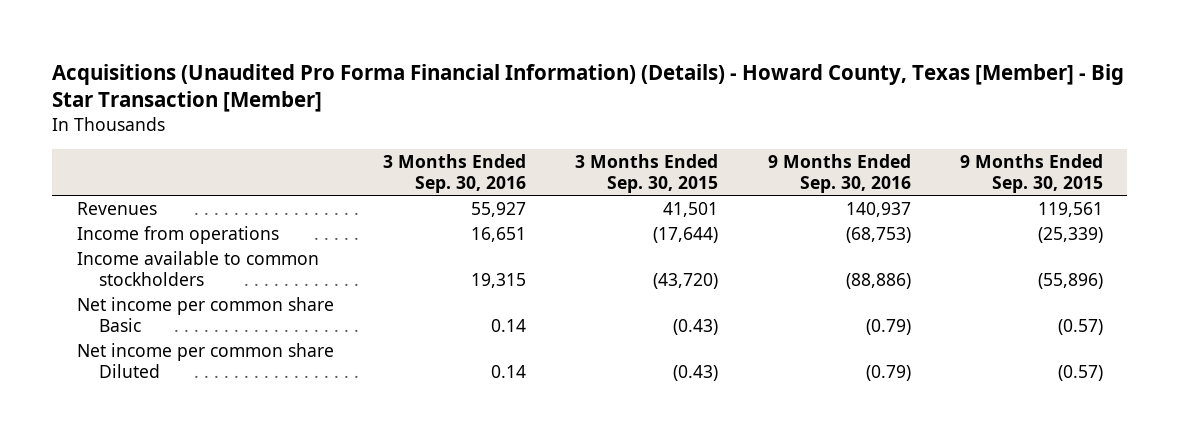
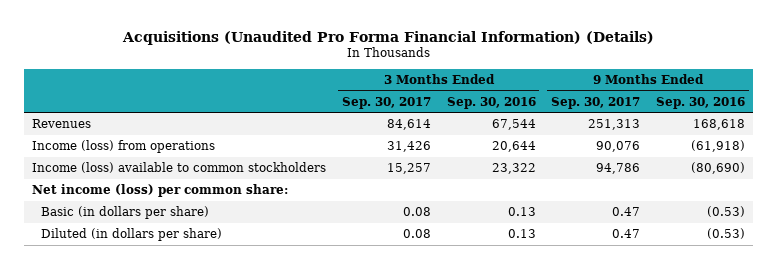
[52,63,1125,113] Acquisitions (Unaudited Pro Forma Financial Information) (Details) - Howard County, Texas [Member] - Big Star Transaction [Member] -> [121,30,654,45] Acquisitions (Unaudited Pro Forma Financial Information) (Details)
[575,154,719,193] 3 Months Ended Sep. 30, 2015 -> none
[959,154,1103,193] 9 Months Ended Sep. 30, 2015 -> none
none -> [341,96,431,109] Sep. 30, 2017
none -> [551,96,641,109] Sep. 30, 2017
[471,202,527,218] 55,927 -> [491,119,536,131] 67,544
[845,202,911,218] 140,937 -> [693,119,746,131] 168,618
[77,226,280,245] Income from operations -> [31,140,215,154] Income (loss) from operations
[471,227,527,243] 16,651 -> [491,141,536,153] 20,644
[845,227,911,244] (68,753) -> [691,140,746,153] (61,918)
[77,251,320,286] Income available to common stockholders -> [31,162,326,174] Income (loss) available to common stockholders
[471,272,527,288] 19,315 -> [491,163,536,175] 23,322
[845,272,911,289] (88,886) -> [691,162,746,175] (80,690)
none -> [31,184,288,198] Net income (loss) per common share:
[77,297,335,332] Net income per common share Basic -> [41,206,210,220] Basic (in dollars per share)
[491,318,527,332] 0.14 -> [507,207,536,217] 0.13
[865,318,911,335] (0.79) -> [707,206,746,218] (0.53)
[77,343,335,378] Net income per common share Diluted -> [41,228,223,242] Diluted (in dollars per share)
[491,364,527,378] 0.14 -> [507,229,536,239] 0.13
[865,364,911,381] (0.79) -> [707,228,746,240] (0.53)

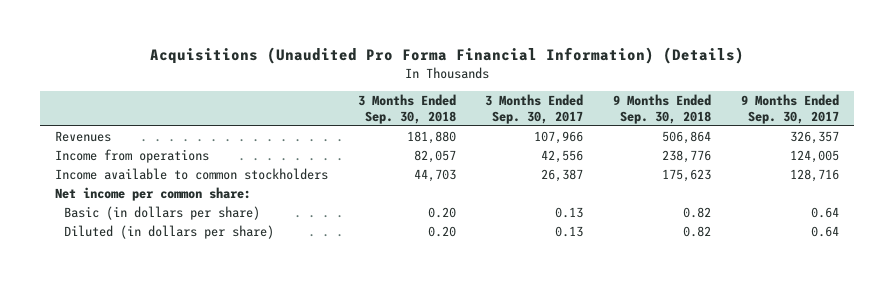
[446,96,536,109] Sep. 30, 2016 -> none
[656,96,746,109] Sep. 30, 2016 -> none
none -> [357,93,456,124] 3 Months Ended Sep. 30, 2018
none -> [613,93,712,124] 9 Months Ended Sep. 30, 2018
[386,119,431,131] 84,614 -> [534,131,584,145] 107,966
[588,119,641,131] 251,313 -> [789,131,839,145] 326,357
[31,140,215,154] Income (loss) from operations -> [55,149,210,164] Income from operations
[386,141,431,153] 31,426 -> [541,150,584,164] 42,556
[596,141,641,153] 90,076 -> [789,150,839,164] 124,005
[31,162,326,174] Income (loss) available to common stockholders -> [55,168,329,181] Income available to common stockholders
[386,163,431,175] 15,257 -> [541,169,584,183] 26,387
[596,163,641,175] 94,786 -> [789,169,839,183] 128,716
[31,184,288,198] Net income (loss) per common share: -> [55,187,252,202] Net income per common share:
[402,207,431,217] 0.08 -> [555,207,584,219] 0.13
[612,207,641,217] 0.47 -> [810,207,839,219] 0.64
[402,229,431,239] 0.08 -> [555,226,584,238] 0.13
[612,229,641,239] 0.47 -> [810,226,839,238] 0.64

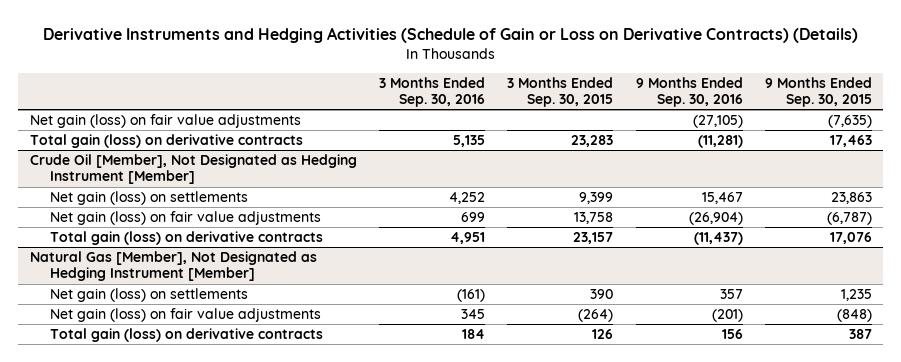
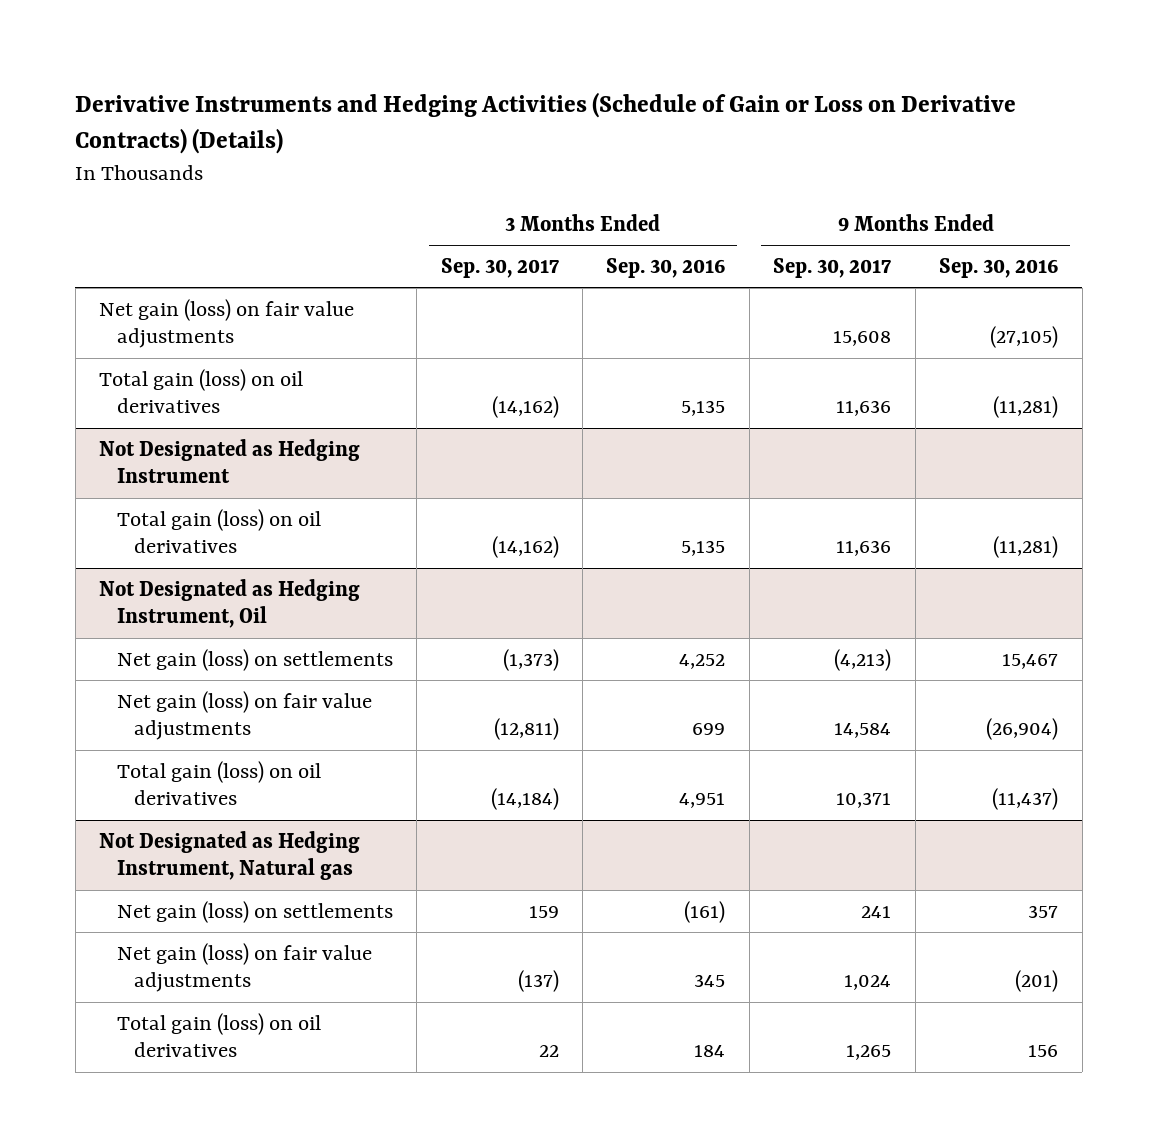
[507,76,614,108] 3 Months Ended Sep. 30, 2015 -> none
[764,76,872,108] 9 Months Ended Sep. 30, 2015 -> none
none -> [440,257,559,278] Sep. 30, 2017
none -> [773,257,892,278] Sep. 30, 2017
[29,133,303,148] Total gain (loss) on derivative contracts -> [99,368,304,414] Total gain (loss) on oil derivatives
none -> [99,438,361,484] Not Designated as Hedging Instrument
none -> [116,508,321,554] Total gain (loss) on oil derivatives
[29,153,357,185] Crude Oil [Member], Not Designated as Hedging Instrument [Member] -> [99,578,361,629] Not Designated as Hedging Instrument, Oil
[49,230,323,245] Total gain (loss) on derivative contracts -> [116,760,321,806] Total gain (loss) on oil derivatives
[29,250,317,282] Natural Gas [Member], Not Designated as Hedging Instrument [Member] -> [99,830,361,881] Not Designated as Hedging Instrument, Natural gas
[49,327,323,342] Total gain (loss) on derivative contracts -> [116,1012,321,1058] Total gain (loss) on oil derivatives

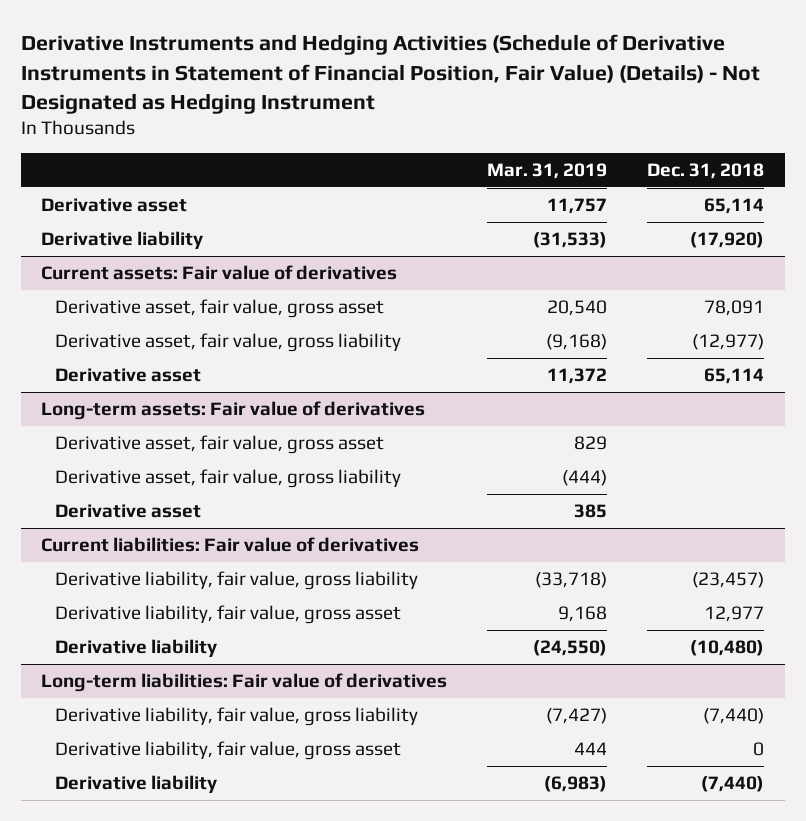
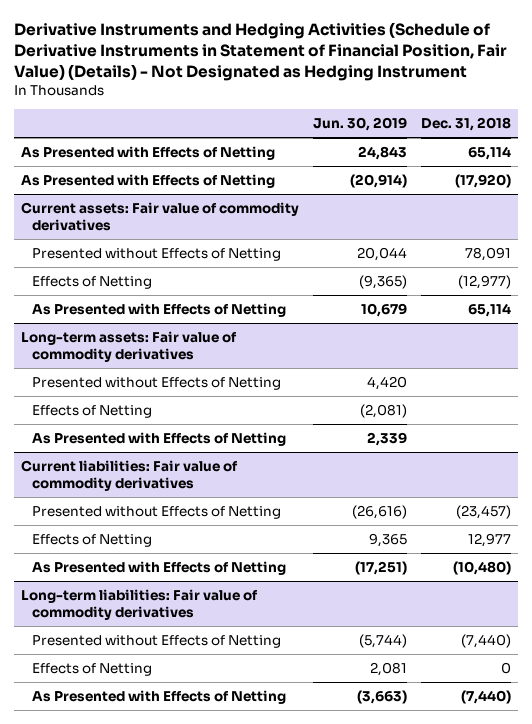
[487,163,608,180] Mar. 31, 2019 -> none
none -> [312,117,407,132] Jun. 30, 2019
[41,197,188,212] Derivative asset -> [20,145,275,160] As Presented with Effects of Netting
[41,230,204,249] Derivative liability -> [20,173,275,188] As Presented with Effects of Netting
[41,264,398,280] Current assets: Fair value of derivatives -> [20,201,299,232] Current assets: Fair value of commodity derivatives
[54,298,384,318] Derivative asset, fair value, gross asset -> [31,247,281,261] Presented without Effects of Netting
[54,332,401,352] Derivative asset, fair value, gross liability -> [31,275,152,289] Effects of Netting
[54,367,201,382] Derivative asset -> [31,302,286,317] As Presented with Effects of Netting
[41,400,426,420] Long-term assets: Fair value of derivatives -> [20,330,237,363] Long-term assets: Fair value of commodity derivatives
[54,434,384,454] Derivative asset, fair value, gross asset -> [31,376,281,390] Presented without Effects of Netting
[54,468,401,488] Derivative asset, fair value, gross liability -> [31,404,152,418] Effects of Netting
[54,503,201,518] Derivative asset -> [31,431,286,446] As Presented with Effects of Netting
[41,536,420,552] Current liabilities: Fair value of derivatives -> [20,459,238,492] Current liabilities: Fair value of commodity derivatives
[54,570,418,590] Derivative liability, fair value, gross liability -> [31,505,281,519] Presented without Effects of Netting
[54,604,401,624] Derivative liability, fair value, gross asset -> [31,533,152,547] Effects of Netting
[54,638,217,657] Derivative liability -> [31,560,286,575] As Presented with Effects of Netting
[41,672,448,692] Long-term liabilities: Fair value of derivatives -> [20,588,258,621] Long-term liabilities: Fair value of commodity derivatives
[54,706,418,726] Derivative liability, fair value, gross liability -> [31,634,281,648] Presented without Effects of Netting
[54,740,401,760] Derivative liability, fair value, gross asset -> [31,662,152,676] Effects of Netting
[54,774,217,793] Derivative liability -> [31,689,286,704] As Presented with Effects of Netting

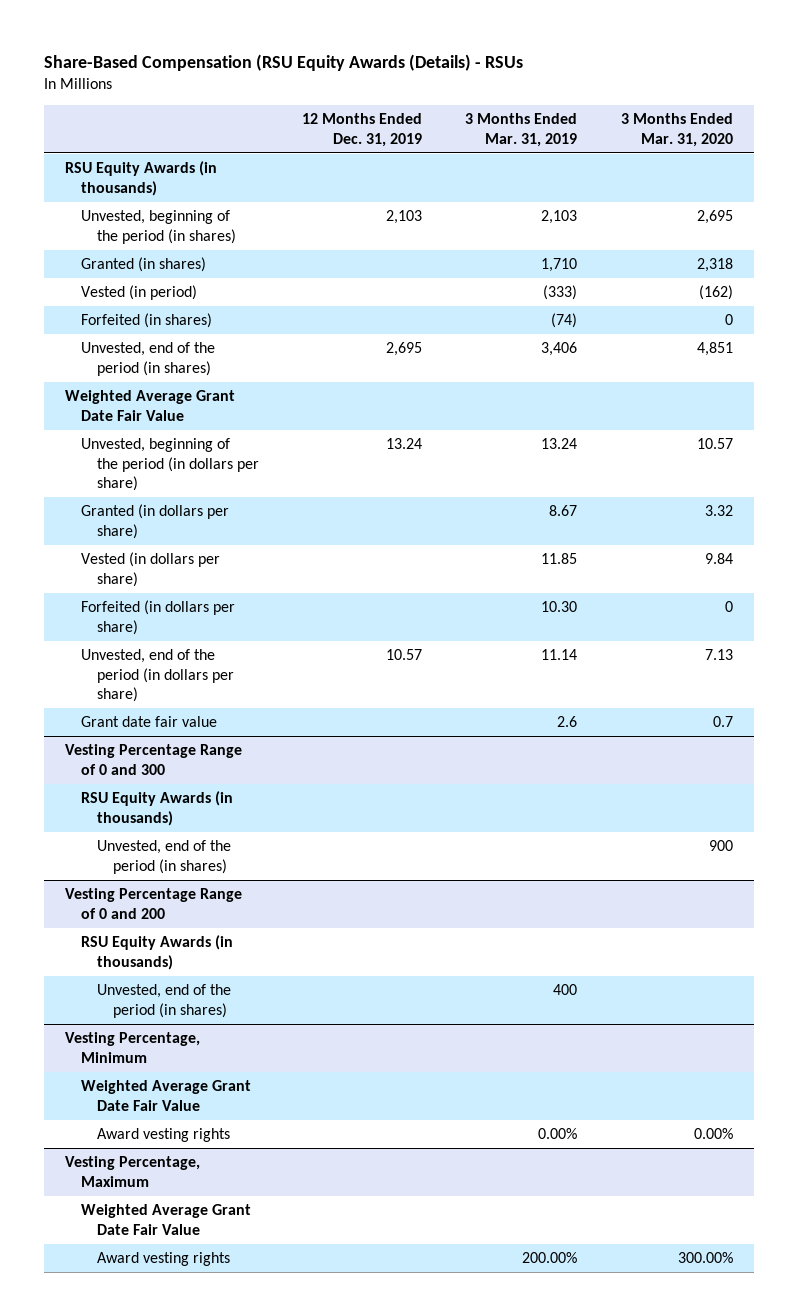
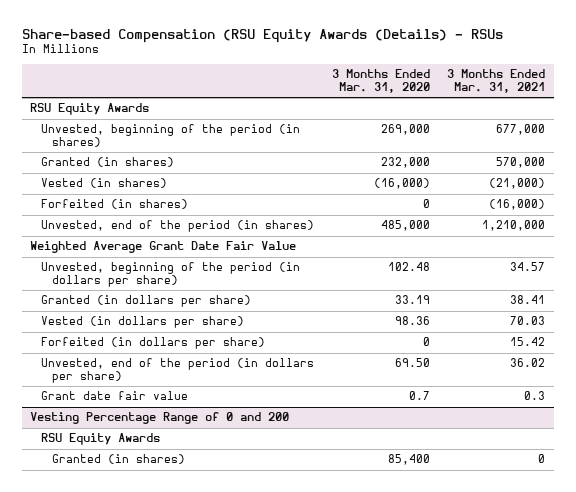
[43,54,523,72] Share-Based Compensation (RSU Equity Awards (Details) - RSUs -> [21,28,503,43] Share-based Compensation (RSU Equity Awards (Details) - RSUs
[302,112,423,147] 12 Months Ended Dec. 31, 2019 -> none
[465,112,578,147] 3 Months Ended Mar. 31, 2019 -> none
none -> [447,69,546,94] 3 Months Ended Mar. 31, 2021
[65,161,218,196] RSU Equity Awards (in thousands) -> [30,103,150,116] RSU Equity Awards
[696,210,733,225] 2,695 -> [380,124,430,136] 269,000
[696,258,733,273] 2,318 -> [380,157,430,169] 232,000
[81,285,198,301] Vested (in period) -> [41,178,168,189] Vested (in shares)
[698,285,733,301] (162) -> [373,178,430,190] (16,000)
[696,342,733,357] 4,851 -> [380,220,430,232] 485,000
[696,438,733,450] 10.57 -> [387,262,430,272] 102.48
[704,505,733,517] 3.32 -> [394,295,430,305] 33.19
[704,553,733,565] 9.84 -> [394,316,430,326] 98.36
[704,649,733,661] 7.13 -> [394,358,430,368] 69.50
[65,744,243,775] Vesting Percentage Range of 0 and 300 -> none
[81,791,234,826] RSU Equity Awards (in thousands) -> none
[97,840,232,874] Unvested, end of the period (in shares) -> none
[97,984,232,1018] Unvested, end of the period (in shares) -> none
[65,1032,201,1063] Vesting Percentage, Minimum -> none
[81,1080,252,1111] Weighted Average Grant Date Fair Value -> none
[97,1128,231,1143] Award vesting rights -> none
[65,1156,201,1187] Vesting Percentage, Maximum -> none
[81,1204,252,1235] Weighted Average Grant Date Fair Value -> none
[97,1252,231,1267] Award vesting rights -> none
[81,935,234,970] RSU Equity Awards (in thousands) -> [41,433,161,446] RSU Equity Awards
none -> [52,454,186,465] Granted (in shares)

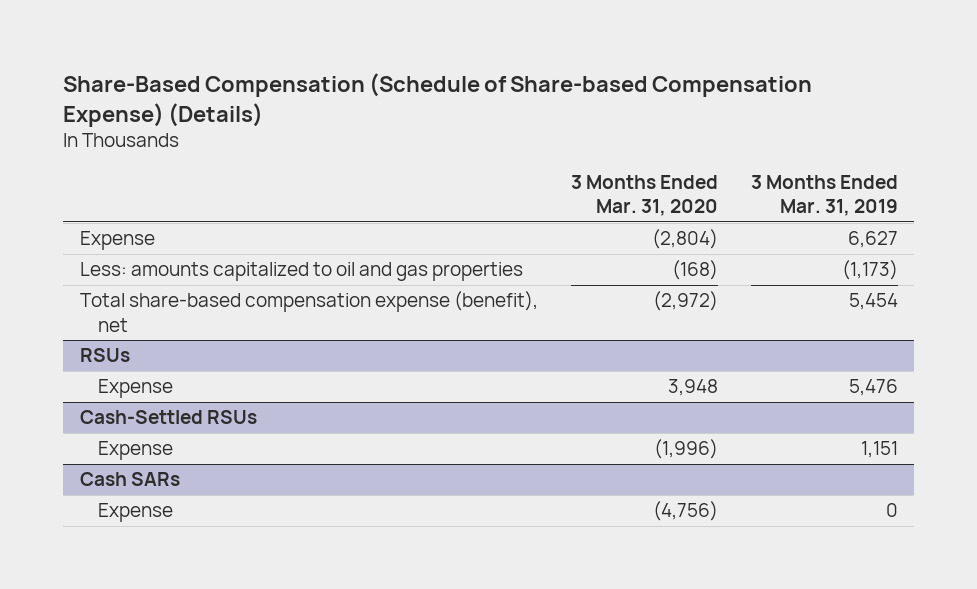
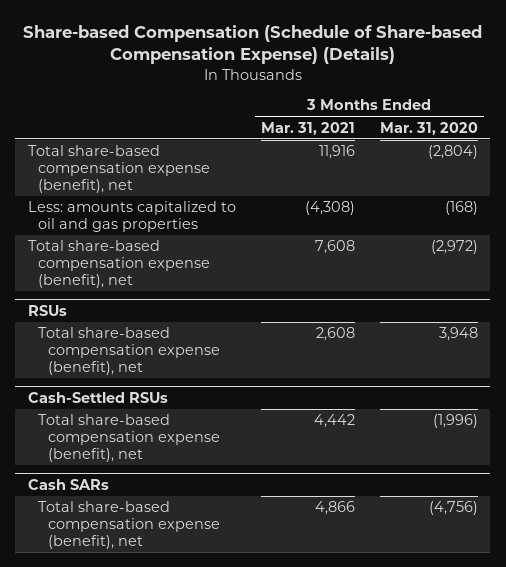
[63,73,813,127] Share-Based Compensation (Schedule of Share-based Compensation Expense) (Details) -> [22,24,482,65] Share-based Compensation (Schedule of Share-based Compensation Expense) (Details)
[750,174,898,217] 3 Months Ended Mar. 31, 2019 -> none
none -> [260,121,355,135] Mar. 31, 2021
[79,231,155,251] Expense -> [27,145,211,193] Total share-based compensation expense (benefit), net
[98,379,174,399] Expense -> [38,327,221,375] Total share-based compensation expense (benefit), net
[98,441,174,461] Expense -> [38,414,221,462] Total share-based compensation expense (benefit), net
[98,503,174,523] Expense -> [38,501,221,549] Total share-based compensation expense (benefit), net

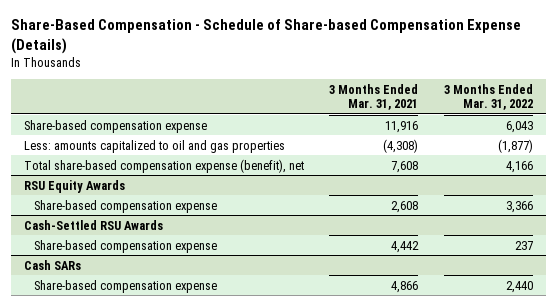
[22,24,482,65] Share-based Compensation (Schedule of Share-based Compensation Expense) (Details) -> [10,19,521,54] Share-Based Compensation - Schedule of Share-based Compensation Expense (Details)
[379,121,478,135] Mar. 31, 2020 -> none
none -> [444,83,534,111] 3 Months Ended Mar. 31, 2022
[27,145,211,193] Total share-based compensation expense (benefit), net -> [23,119,207,133] Share-based compensation expense
[27,304,67,316] RSUs -> [23,179,125,193] RSU Equity Awards
[38,327,221,375] Total share-based compensation expense (benefit), net -> [34,199,218,213] Share-based compensation expense
[27,391,168,403] Cash-Settled RSUs -> [23,219,163,230] Cash-Settled RSU Awards
[38,414,221,462] Total share-based compensation expense (benefit), net -> [34,239,218,253] Share-based compensation expense
[38,501,221,549] Total share-based compensation expense (benefit), net -> [34,279,218,293] Share-based compensation expense

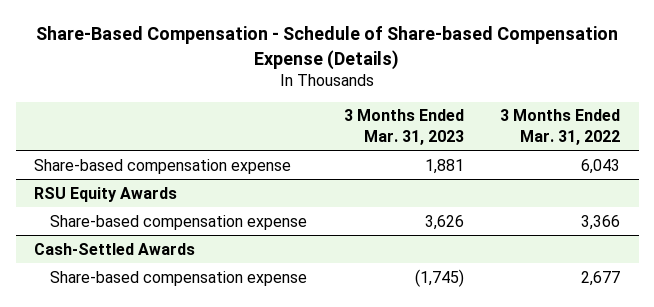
[329,83,419,111] 3 Months Ended Mar. 31, 2021 -> none
none -> [343,109,464,145] 3 Months Ended Mar. 31, 2023
[23,139,285,153] Less: amounts capitalized to oil and gas properties -> none
[23,158,304,173] Total share-based compensation expense (benefit), net -> none
[23,259,81,270] Cash SARs -> none
[34,279,218,293] Share-based compensation expense -> none
[23,219,163,230] Cash-Settled RSU Awards -> [33,242,195,255] Cash-Settled Awards
[515,240,534,250] 237 -> [581,270,621,286] 2,677

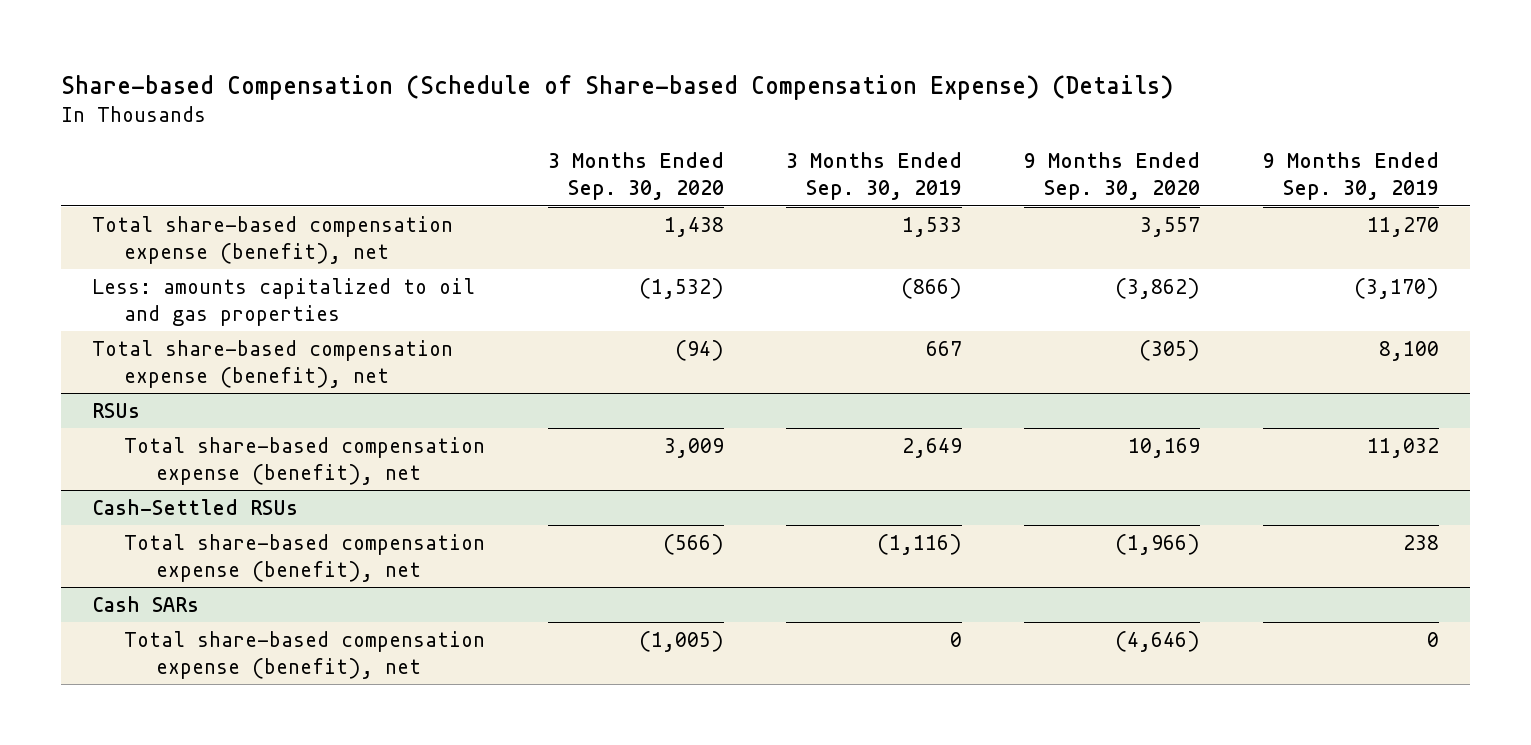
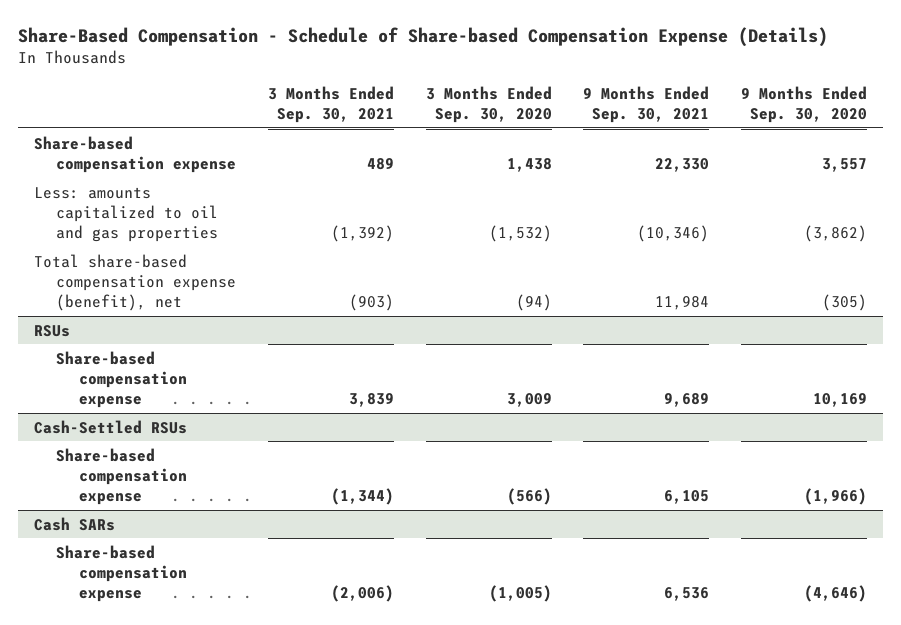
[61,74,1174,100] Share-based Compensation (Schedule of Share-based Compensation Expense) (Details) -> [17,27,828,48] Share-Based Compensation - Schedule of Share-based Compensation Expense (Details)
[786,152,963,201] 3 Months Ended Sep. 30, 2019 -> none
[1262,152,1439,201] 9 Months Ended Sep. 30, 2019 -> none
none -> [267,85,394,123] 3 Months Ended Sep. 30, 2021
none -> [583,85,710,123] 9 Months Ended Sep. 30, 2021
[92,215,454,265] Total share-based compensation expense (benefit), net -> [33,135,237,173] Share-based compensation expense
[124,436,486,486] Total share-based compensation expense (benefit), net -> [56,350,187,409] Share-based compensation expense
[124,533,486,583] Total share-based compensation expense (benefit), net -> [56,447,187,506] Share-based compensation expense
[124,630,486,680] Total share-based compensation expense (benefit), net -> [56,544,187,603] Share-based compensation expense

